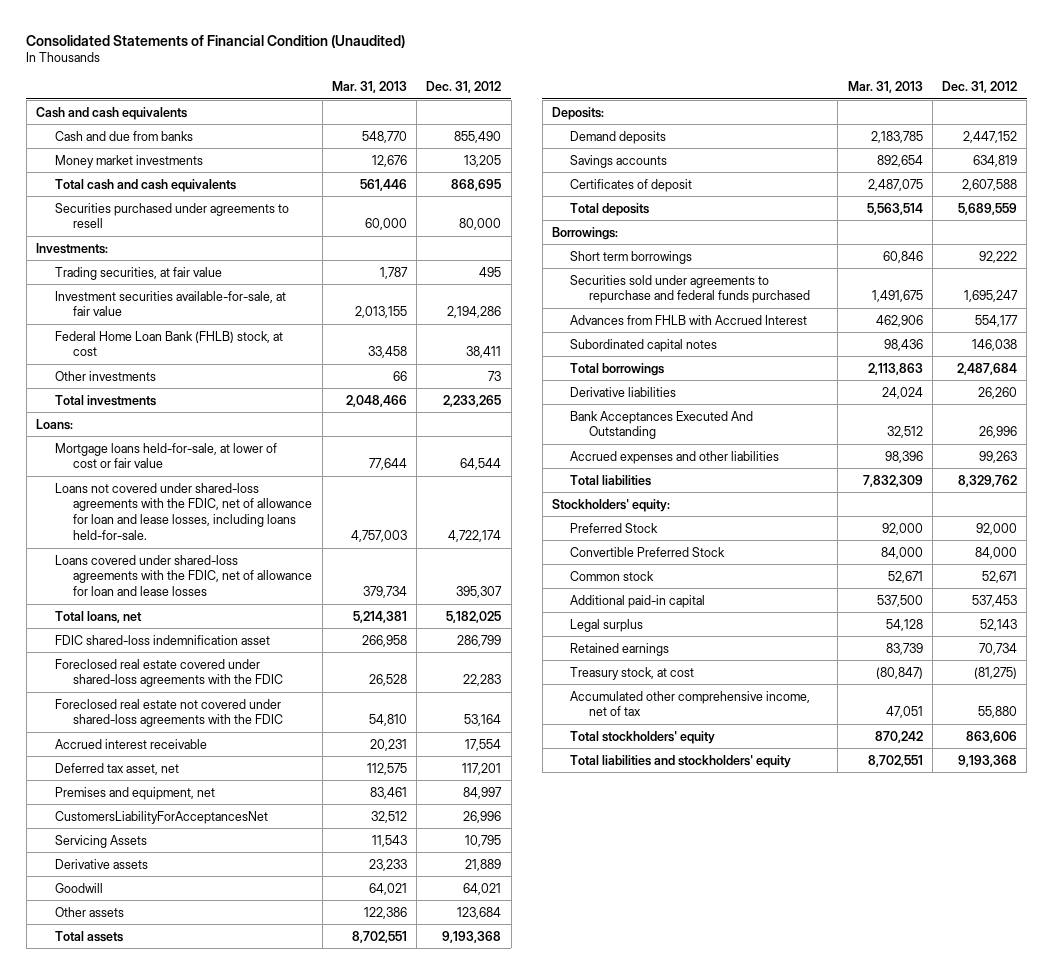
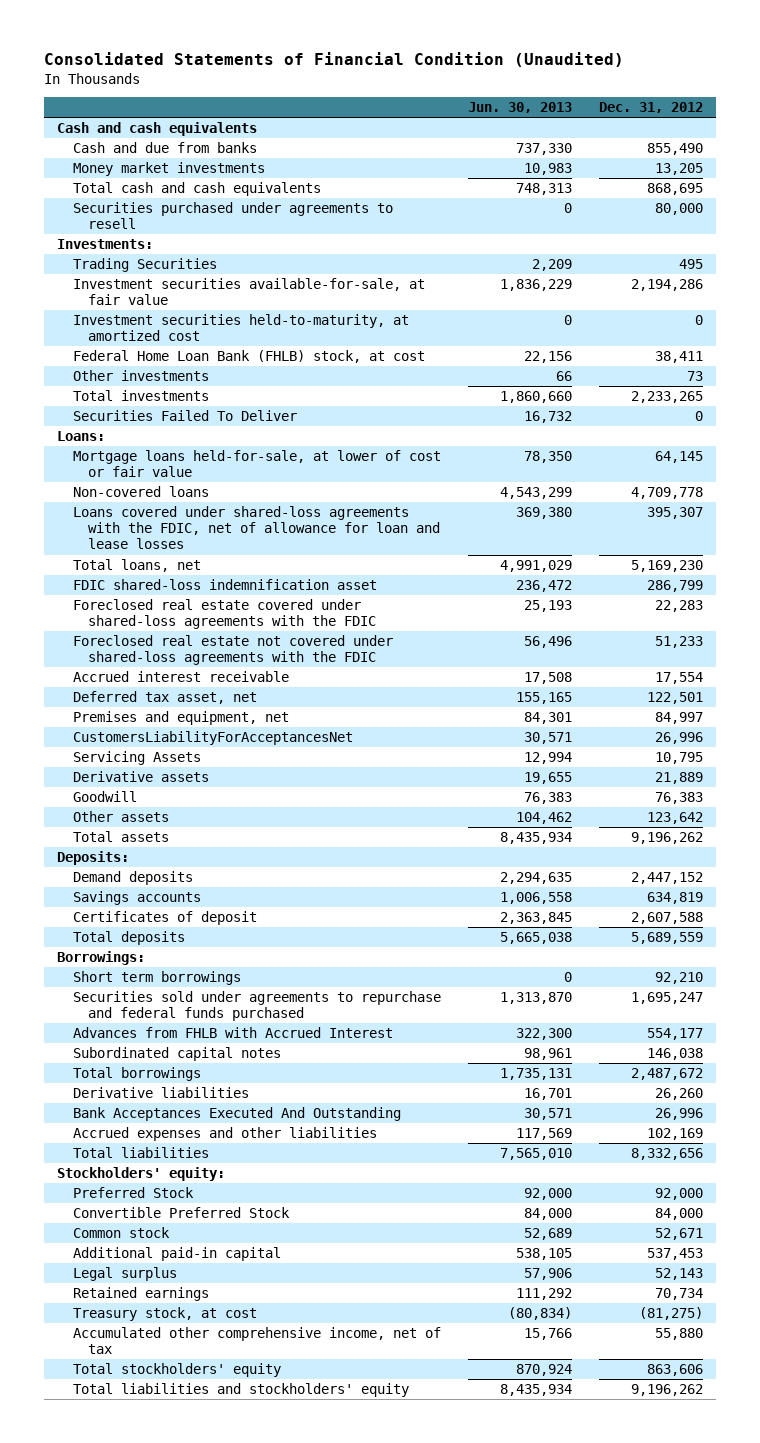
[331,81,407,94] Mar. 31, 2013 -> none
none -> [467,102,572,114] Jun. 30, 2013
[54,266,222,280] Trading securities, at fair value -> [72,258,217,273] Trading Securities
none -> [72,314,409,342] Investment securities held-to-maturity, at amortized cost
none -> [72,410,297,422] Securities Failed To Deliver
[54,482,313,541] Loans not covered under shared-loss agreements with the FDIC, net of allowance for loan and lease losses, including loans held-for-sale. -> none
[460,458,502,471] 64,544 -> [654,451,703,464] 64,145
none -> [72,486,209,498] Non-covered loans
[446,610,502,623] 5,182,025 -> [630,560,703,573] 5,169,230
[464,714,502,727] 53,164 -> [654,636,703,649] 51,233
[462,762,502,775] 117,201 -> [646,692,703,705] 122,501
[463,882,502,895] 64,021 -> [654,792,703,805] 76,383
[457,906,502,919] 123,684 -> [646,812,703,825] 123,642
[442,930,502,943] 9,193,368 -> [630,832,703,845] 9,196,262
[979,250,1018,263] 92,222 -> [654,972,703,985] 92,210
[957,362,1018,375] 2,487,684 -> [630,1068,703,1081] 2,487,672
[979,450,1018,463] 99,263 -> [646,1128,703,1141] 102,169
[958,474,1018,487] 8,329,762 -> [630,1148,703,1161] 8,332,656
[958,754,1018,767] 9,193,368 -> [630,1384,703,1397] 9,196,262

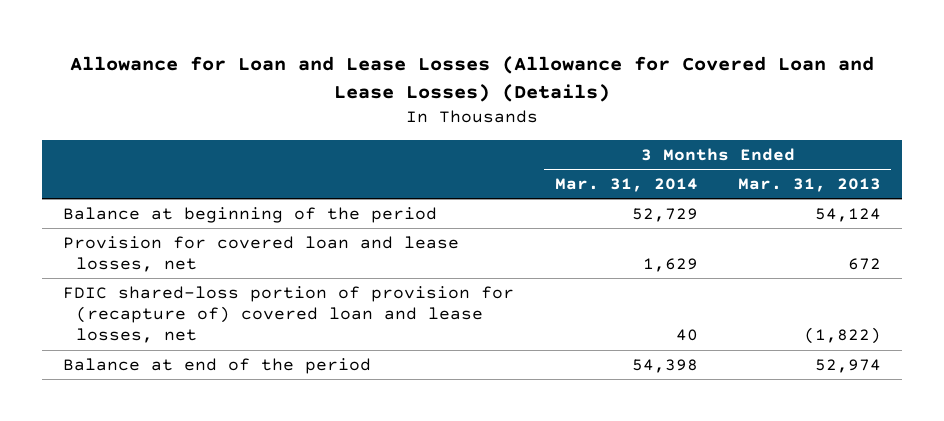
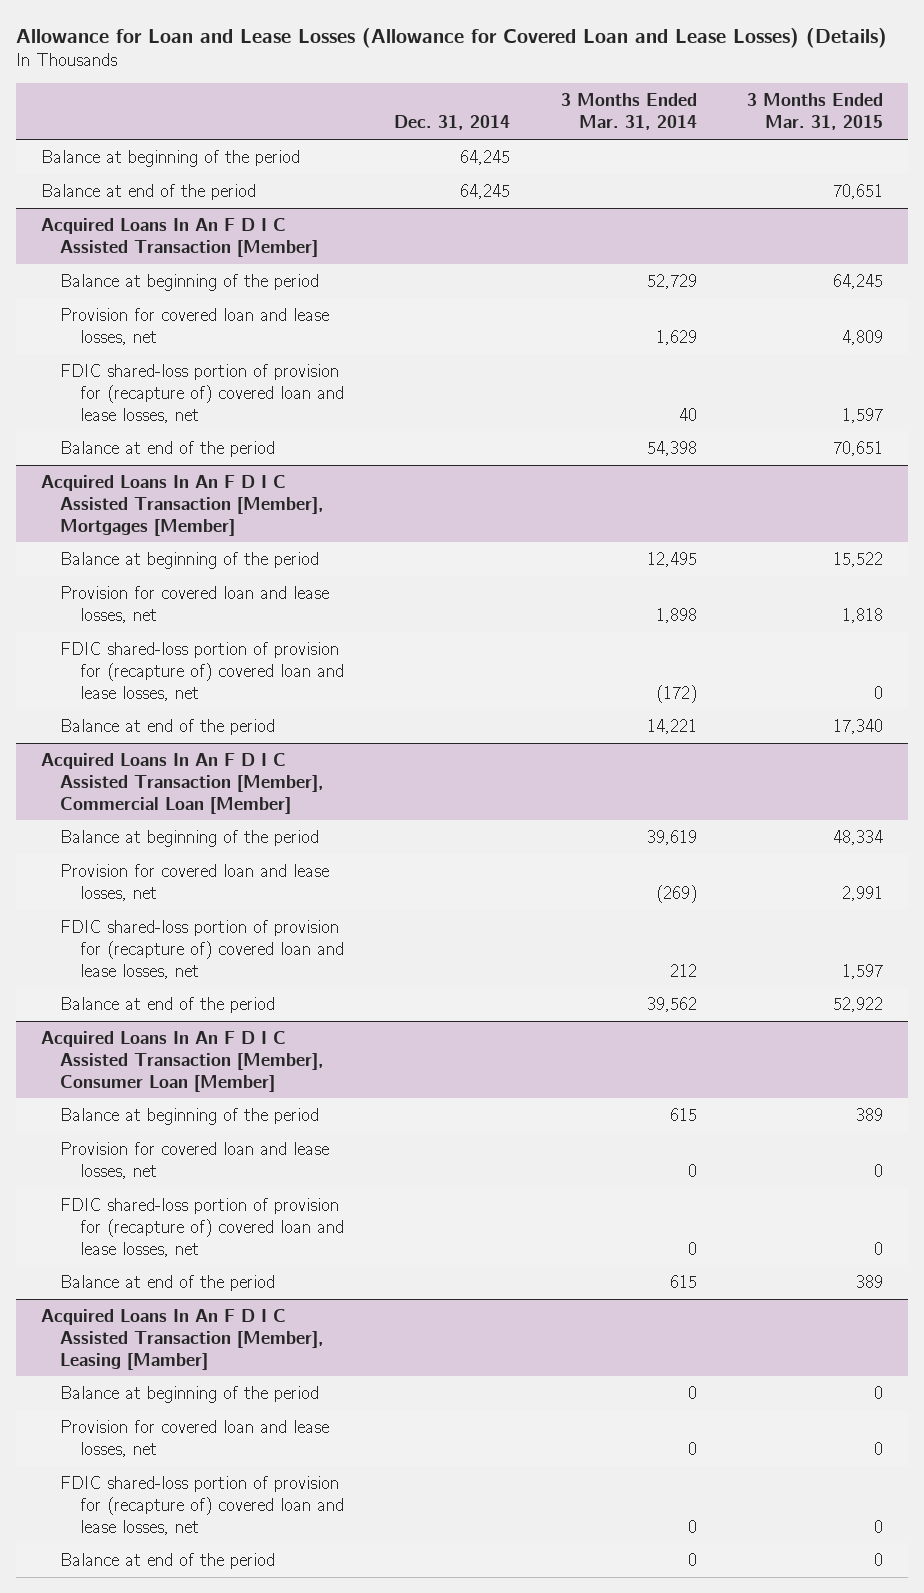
[738,178,882,193] Mar. 31, 2013 -> none
none -> [394,115,511,131] Dec. 31, 2014
none -> [747,93,884,131] 3 Months Ended Mar. 31, 2015
none -> [40,149,300,167] Balance at beginning of the period
none -> [40,183,256,200] Balance at end of the period
none -> [40,217,319,257] Acquired Loans In An F D I C Assisted Transaction [Member]
none -> [40,474,325,536] Acquired Loans In An F D I C Assisted Transaction [Member], Mortgages [Member]
none -> [60,551,320,569] Balance at beginning of the period
none -> [60,585,330,623] Provision for covered loan and lease losses, net
none -> [60,641,345,701] FDIC shared-loss portion of provision for (recapture of) covered loan and lease losses, net
none -> [60,718,276,735] Balance at end of the period
none -> [40,752,325,814] Acquired Loans In An F D I C Assisted Transaction [Member], Commercial Loan [Member]
none -> [60,829,320,847] Balance at beginning of the period
none -> [60,863,330,901] Provision for covered loan and lease losses, net
none -> [60,919,345,979] FDIC shared-loss portion of provision for (recapture of) covered loan and lease losses, net
none -> [60,996,276,1013] Balance at end of the period
none -> [40,1030,325,1092] Acquired Loans In An F D I C Assisted Transaction [Member], Consumer Loan [Member]
none -> [60,1107,320,1125] Balance at beginning of the period
none -> [60,1141,330,1179] Provision for covered loan and lease losses, net
none -> [60,1197,345,1257] FDIC shared-loss portion of provision for (recapture of) covered loan and lease losses, net
none -> [60,1274,276,1291] Balance at end of the period
none -> [40,1308,325,1370] Acquired Loans In An F D I C Assisted Transaction [Member], Leasing [Mamber]
none -> [60,1385,320,1403] Balance at beginning of the period
none -> [60,1419,330,1457] Provision for covered loan and lease losses, net
none -> [60,1475,345,1535] FDIC shared-loss portion of provision for (recapture of) covered loan and lease losses, net
none -> [60,1552,276,1569] Balance at end of the period

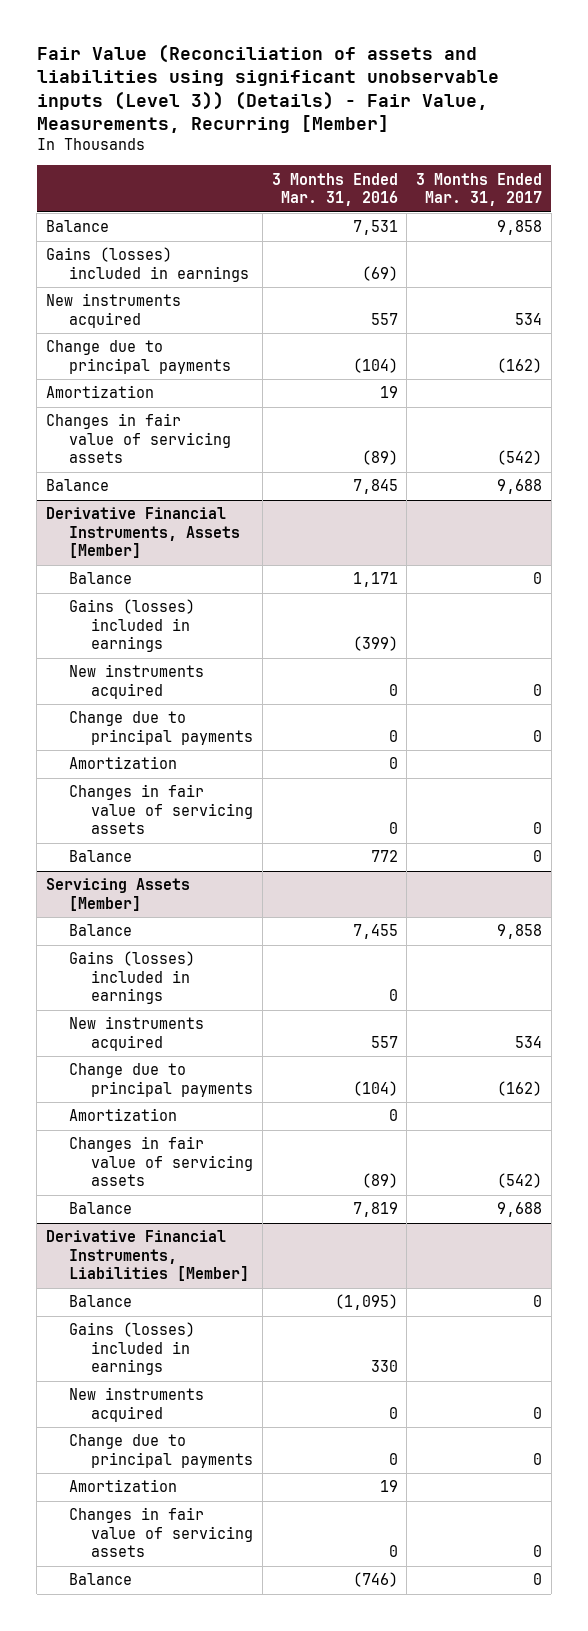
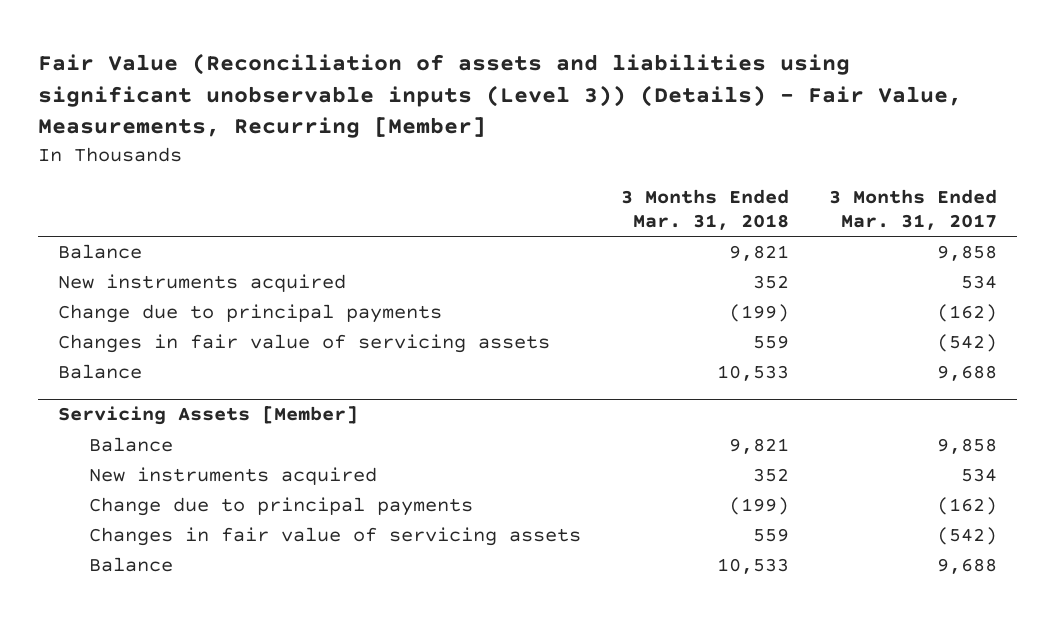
[271,172,398,207] 3 Months Ended Mar. 31, 2016 -> none
none -> [621,188,790,230] 3 Months Ended Mar. 31, 2018
[45,247,249,282] Gains (losses) included in earnings -> none
[45,385,154,399] Amortization -> none
[45,507,240,559] Derivative Financial Instruments, Assets [Member] -> none
[68,572,132,585] Balance -> none
[68,599,195,653] Gains (losses) included in earnings -> none
[68,664,204,699] New instruments acquired -> none
[68,711,254,745] Change due to principal payments -> none
[68,756,177,770] Amortization -> none
[68,784,254,835] Changes in fair value of servicing assets -> none
[68,850,132,863] Balance -> none
[68,951,195,1005] Gains (losses) included in earnings -> none
[68,1108,177,1122] Amortization -> none
[45,1230,249,1282] Derivative Financial Instruments, Liabilities [Member] -> none
[68,1295,132,1308] Balance -> none
[68,1322,195,1376] Gains (losses) included in earnings -> none
[68,1387,204,1422] New instruments acquired -> none
[68,1434,254,1468] Change due to principal payments -> none
[68,1479,177,1493] Amortization -> none
[68,1507,254,1558] Changes in fair value of servicing assets -> none
[68,1573,132,1586] Balance -> none

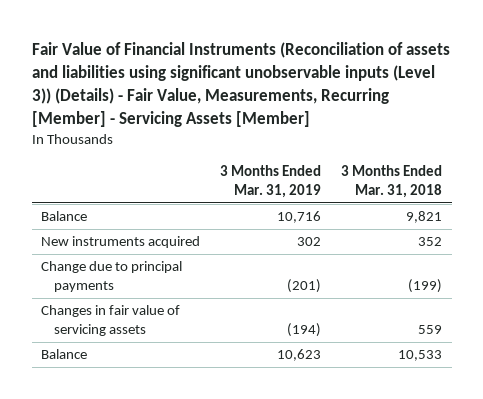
[38,53,963,139] Fair Value (Reconciliation of assets and liabilities using significant unobservable inputs (Level 3)) (Details) - Fair Value, Measurements, Recurring [Member] -> [31,41,450,127] Fair Value of Financial Instruments (Reconciliation of assets and liabilities using significant unobservable inputs (Level 3)) (Details) - Fair Value, Measurements, Recurring [Member] - Servicing Assets [Member]
[829,188,998,230] 3 Months Ended Mar. 31, 2017 -> none
none -> [220,164,322,198] 3 Months Ended Mar. 31, 2019
[58,406,359,426] Servicing Assets [Member] -> none
[89,437,174,453] Balance -> none
[89,467,378,486] New instruments acquired -> none
[89,497,474,517] Change due to principal payments -> none
[89,527,582,547] Changes in fair value of servicing assets -> none
[89,557,174,573] Balance -> none

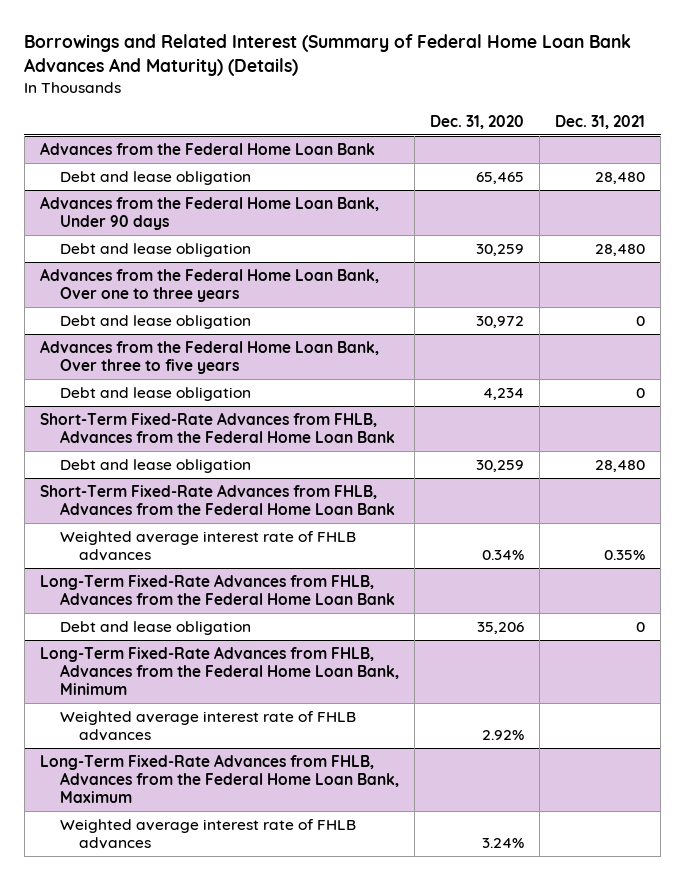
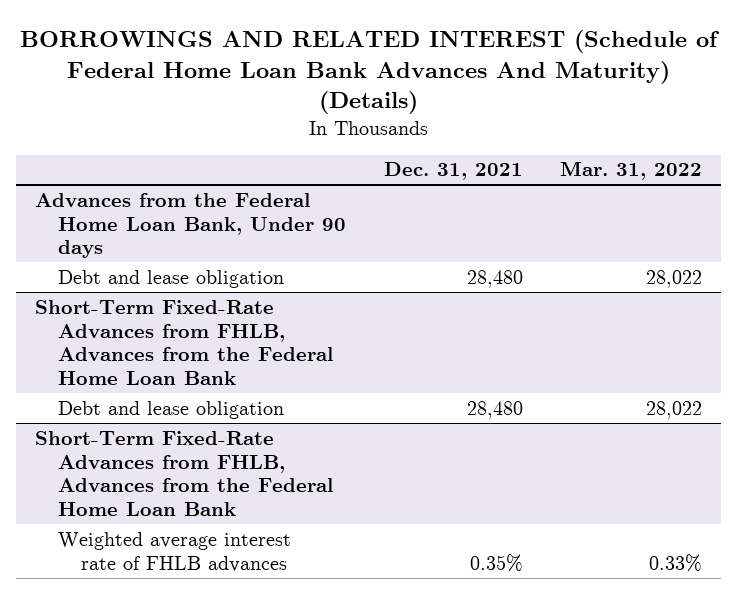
[24,34,632,76] Borrowings and Related Interest (Summary of Federal Home Loan Bank Advances And Maturity) (Details) -> [19,29,720,115] BORROWINGS AND RELATED INTEREST (Schedule of Federal Home Loan Bank Advances And Maturity) (Details)
[429,114,524,129] Dec. 31, 2020 -> none
none -> [560,161,703,181] Mar. 31, 2022
[40,141,376,155] Advances from the Federal Home Loan Bank -> none
[59,170,251,185] Debt and lease obligation -> none
[40,267,380,302] Advances from the Federal Home Loan Bank, Over one to three years -> none
[59,314,251,329] Debt and lease obligation -> none
[40,339,380,374] Advances from the Federal Home Loan Bank, Over three to five years -> none
[59,386,251,401] Debt and lease obligation -> none
[40,573,395,605] Long-Term Fixed-Rate Advances from FHLB, Advances from the Federal Home Loan Bank -> none
[59,620,251,635] Debt and lease obligation -> none
[40,645,399,695] Long-Term Fixed-Rate Advances from FHLB, Advances from the Federal Home Loan Bank, Minimum -> none
[59,710,356,741] Weighted average interest rate of FHLB advances -> none
[40,753,399,803] Long-Term Fixed-Rate Advances from FHLB, Advances from the Federal Home Loan Bank, Maximum -> none
[59,818,356,849] Weighted average interest rate of FHLB advances -> none

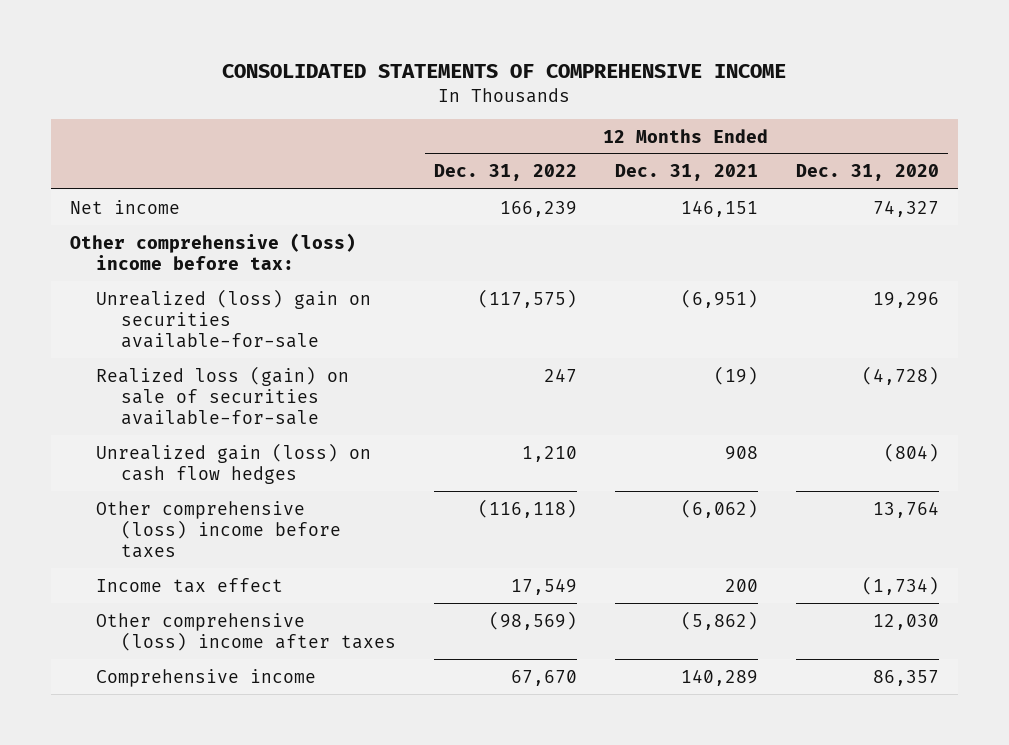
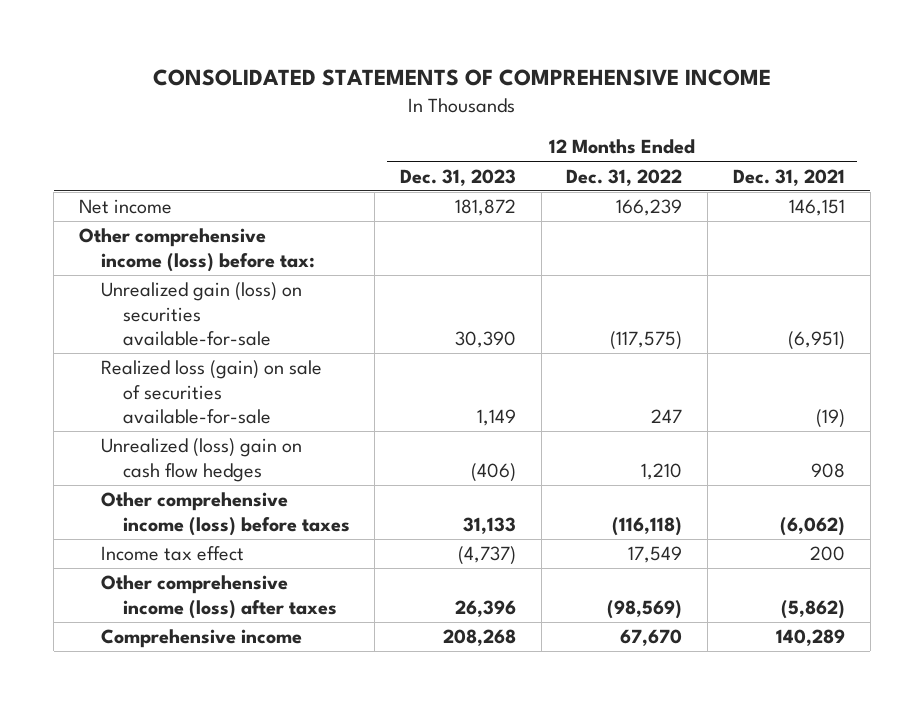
[795,164,939,182] Dec. 31, 2020 -> none
none -> [400,168,517,186] Dec. 31, 2023
[70,232,357,270] Other comprehensive (loss) income before tax: -> [78,228,315,272] Other comprehensive income (loss) before tax:
[95,288,371,348] Unrealized (loss) gain on securities available-for-sale -> [100,282,302,347] Unrealized gain (loss) on securities available-for-sale
[95,442,371,484] Unrealized gain (loss) on cash flow hedges -> [100,438,302,482] Unrealized (loss) gain on cash flow hedges
[95,500,342,558] Other comprehensive (loss) income before taxes -> [100,492,350,536] Other comprehensive income (loss) before taxes
[95,612,397,651] Other comprehensive (loss) income after taxes -> [100,575,337,619] Other comprehensive income (loss) after taxes

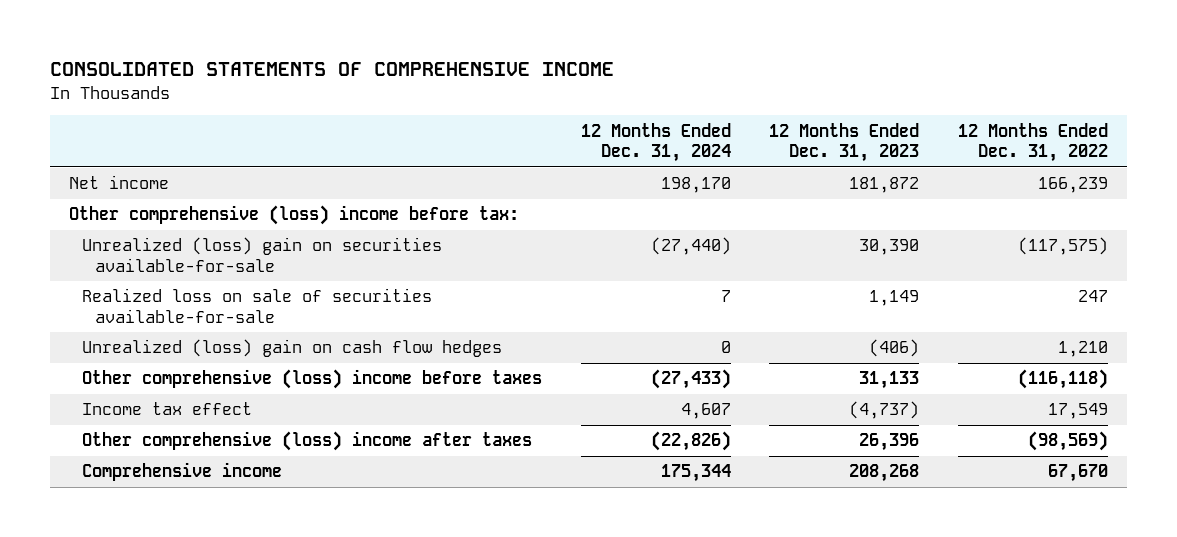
[732,168,845,186] Dec. 31, 2021 -> none
none -> [580,122,731,163] 12 Months Ended Dec. 31, 2024
[78,228,315,272] Other comprehensive income (loss) before tax: -> [69,205,520,226] Other comprehensive (loss) income before tax:
[100,282,302,347] Unrealized gain (loss) on securities available-for-sale -> [81,237,442,272] Unrealized (loss) gain on securities available-for-sale
[100,360,322,425] Realized loss (gain) on sale of securities available-for-sale -> [81,288,432,323] Realized loss on sale of securities available-for-sale
[100,492,350,536] Other comprehensive income (loss) before taxes -> [81,369,542,390] Other comprehensive (loss) income before taxes
[100,575,337,619] Other comprehensive income (loss) after taxes -> [81,431,532,452] Other comprehensive (loss) income after taxes

